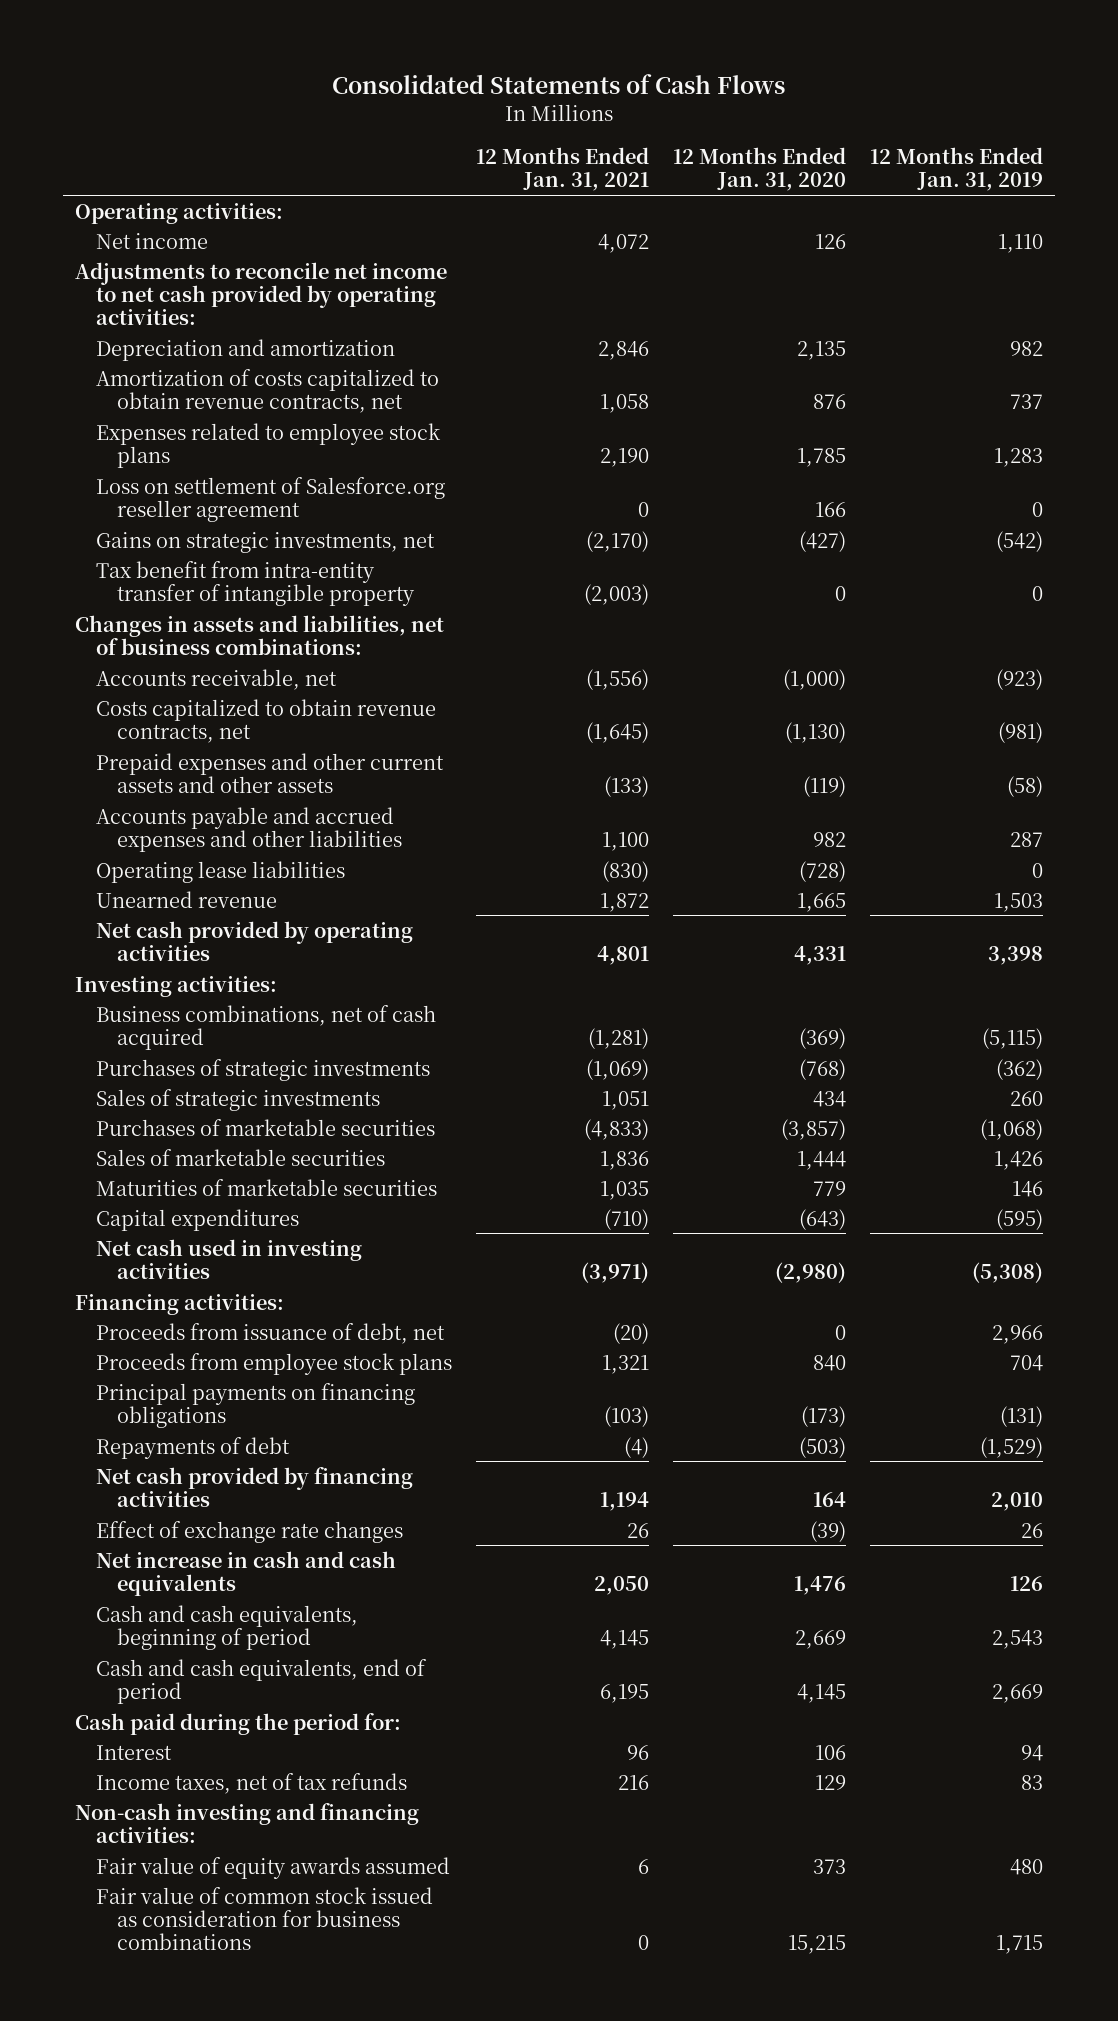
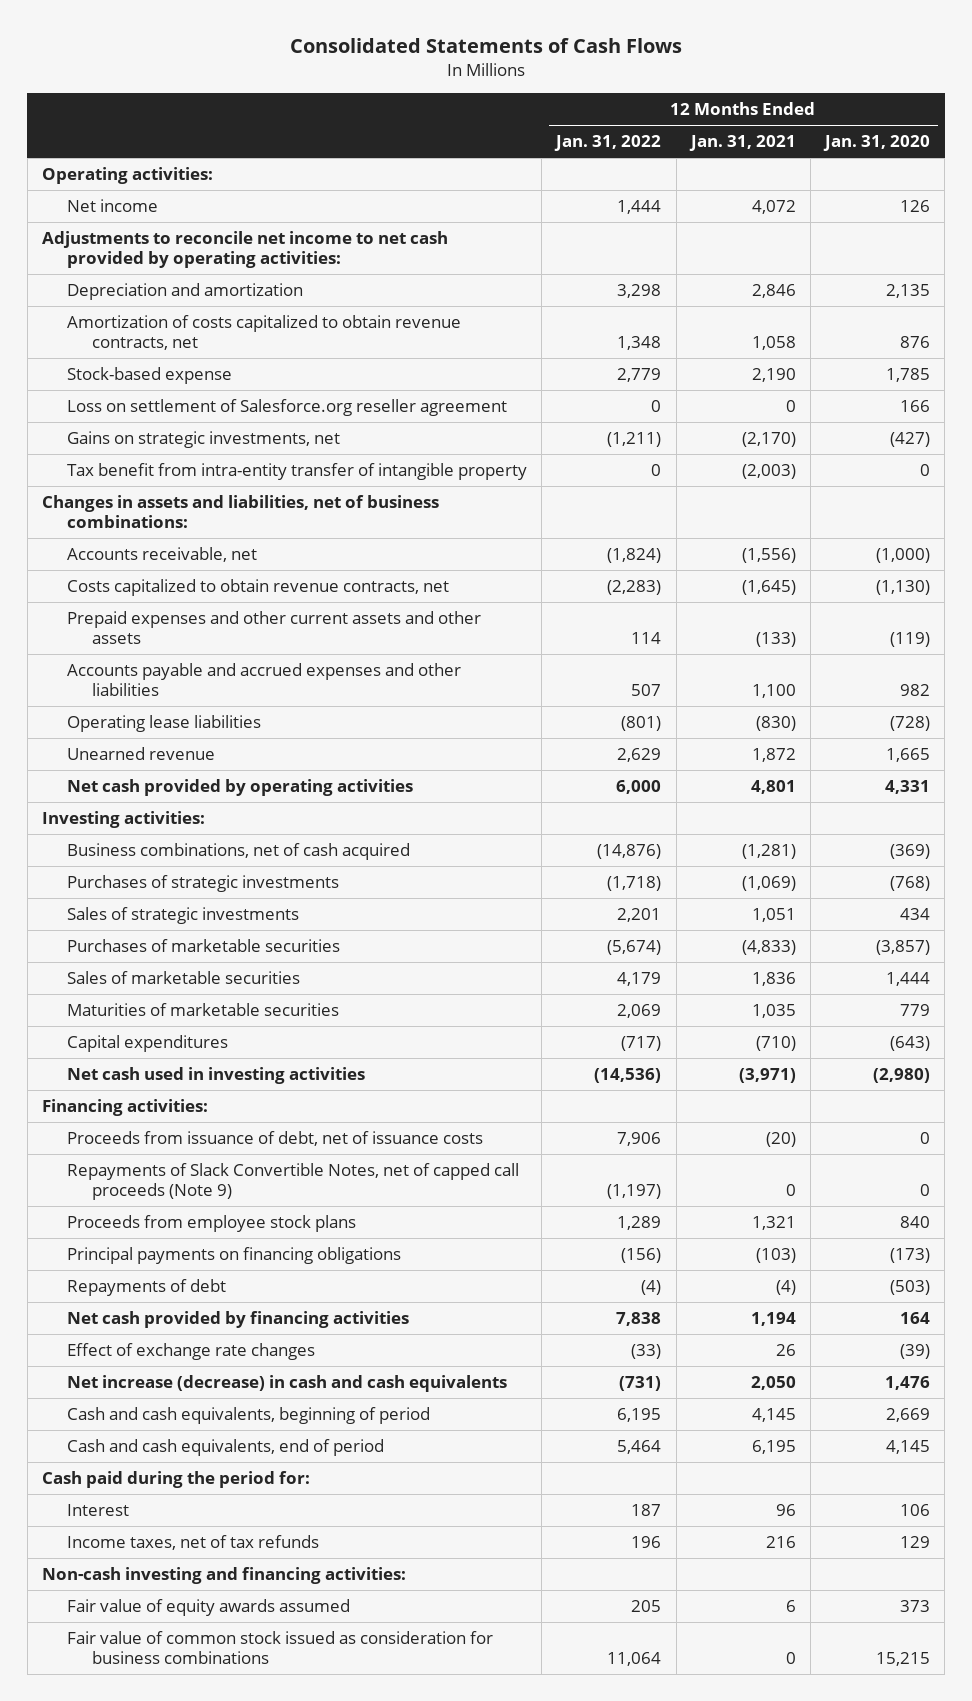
[870,146,1044,192] 12 Months Ended Jan. 31, 2019 -> none
none -> [554,135,662,152] Jan. 31, 2022
[95,422,441,468] Expenses related to employee stock plans -> [67,366,233,384] Stock-based expense
[95,1322,445,1344] Proceeds from issuance of debt, net -> [67,1130,484,1146] Proceeds from issuance of debt, net of issuance costs
none -> [67,1162,520,1201] Repayments of Slack Convertible Notes, net of capped call proceeds (Note 9)
[95,1550,396,1596] Net increase in cash and cash equivalents -> [67,1374,508,1392] Net increase (decrease) in cash and cash equivalents

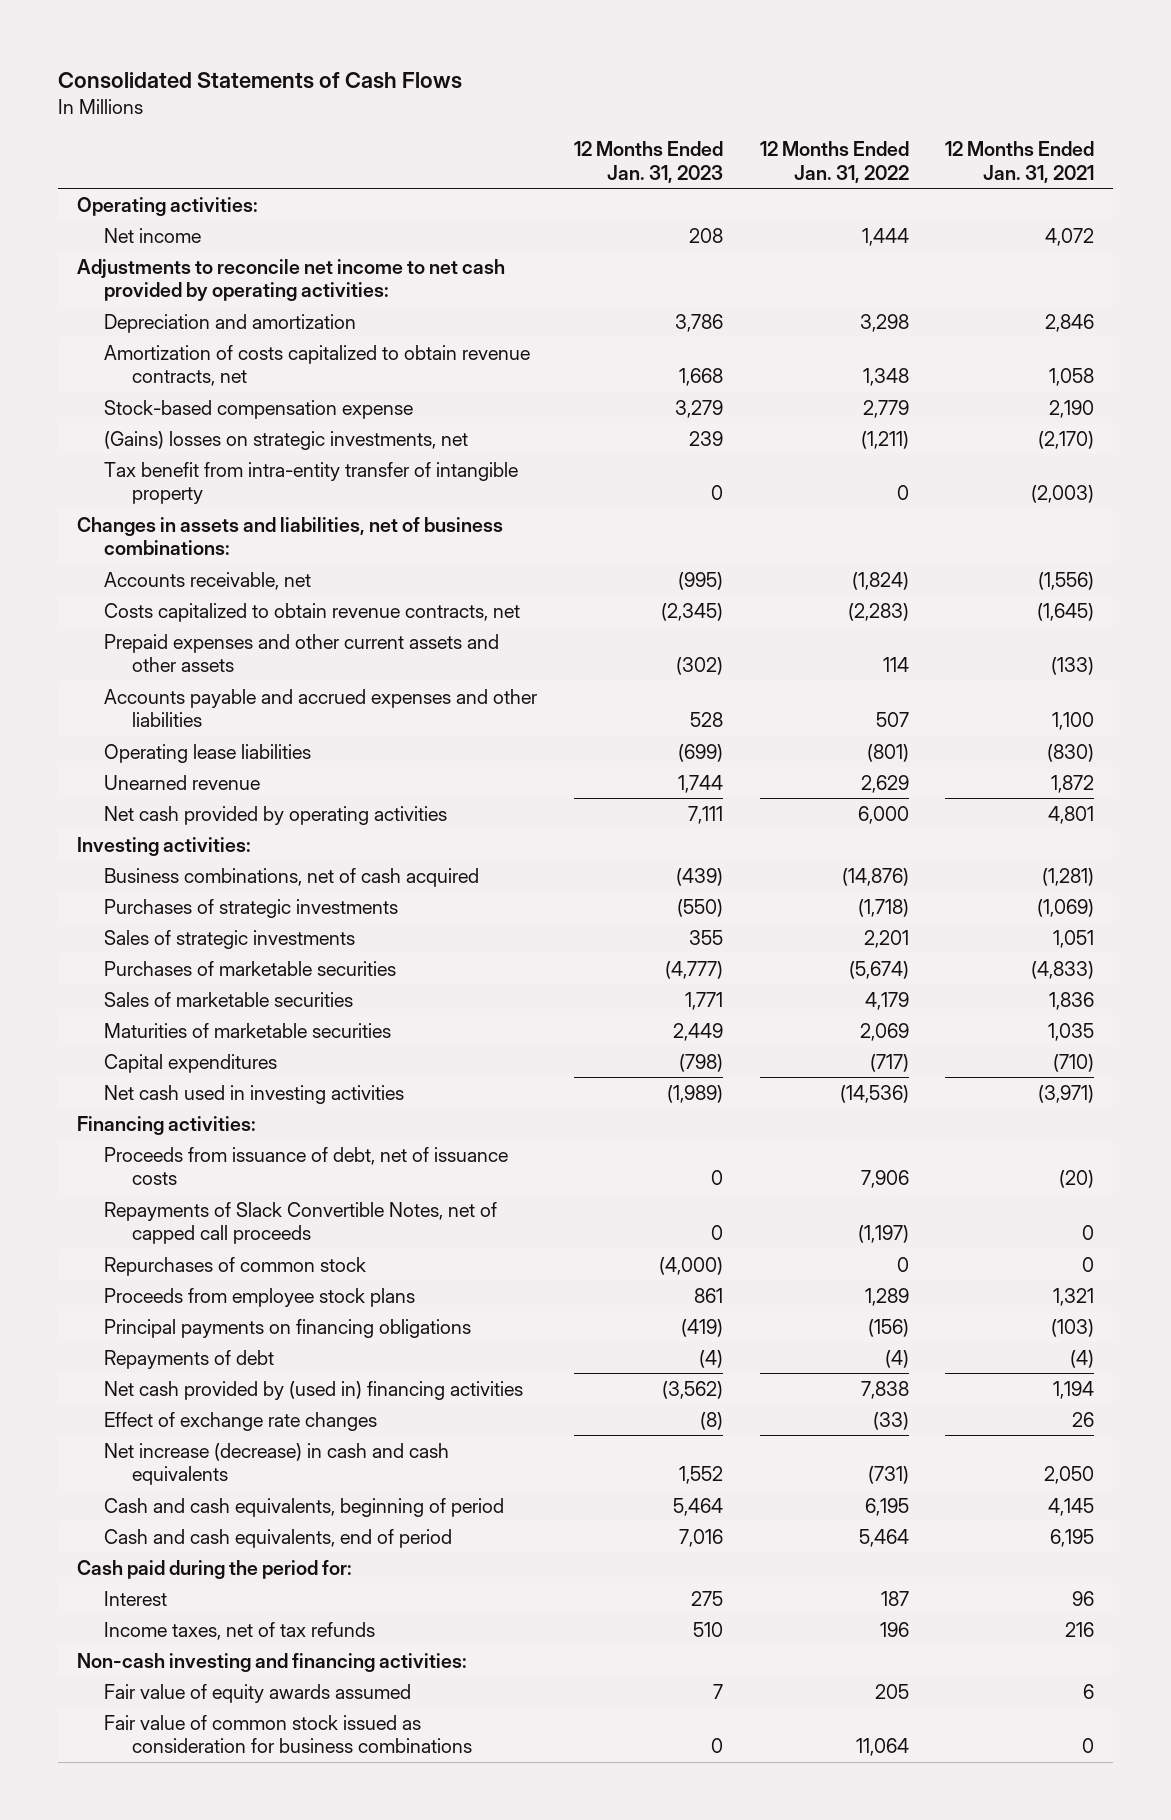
[823,135,931,152] Jan. 31, 2020 -> none
none -> [574,141,724,183] 12 Months Ended Jan. 31, 2023
[67,398,508,416] Loss on settlement of Salesforce.org reseller agreement -> none
[67,366,233,384] Stock-based expense -> [104,399,414,419] Stock-based compensation expense
[67,430,341,448] Gains on strategic investments, net -> [104,430,469,450] (Gains) losses on strategic investments, net
[67,1162,520,1201] Repayments of Slack Convertible Notes, net of capped call proceeds (Note 9) -> [104,1201,498,1245] Repayments of Slack Convertible Notes, net of capped call proceeds
none -> [104,1256,367,1276] Repurchases of common stock
[67,1310,410,1328] Net cash provided by financing activities -> [104,1380,524,1400] Net cash provided by (used in) financing activities

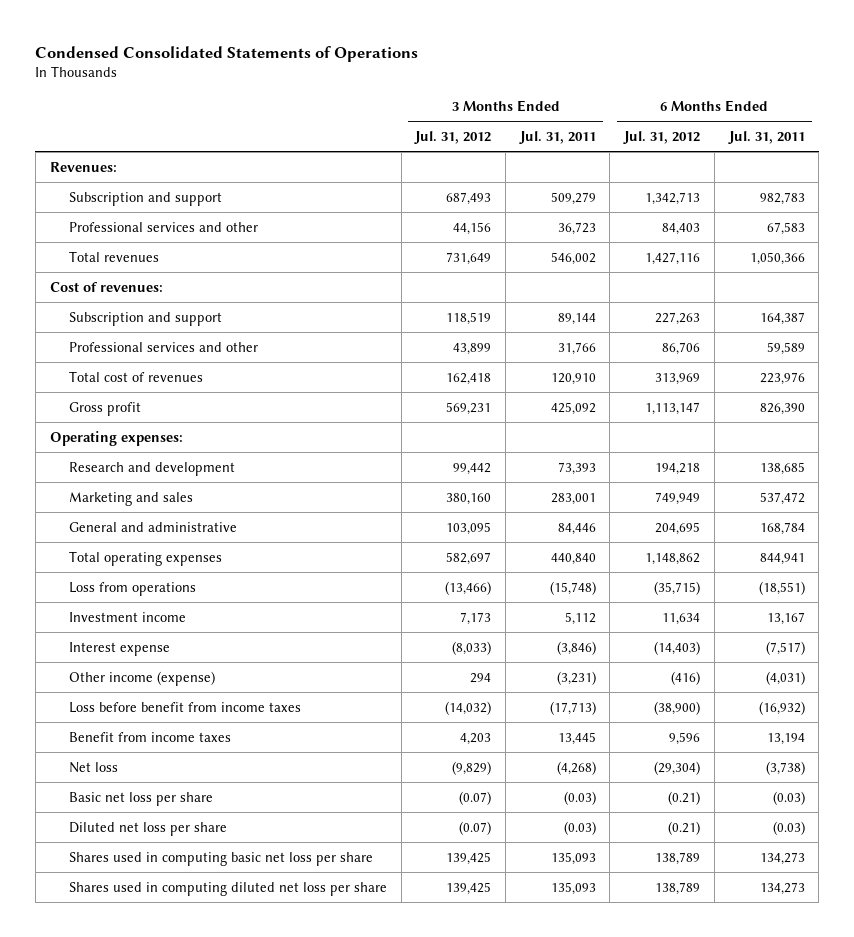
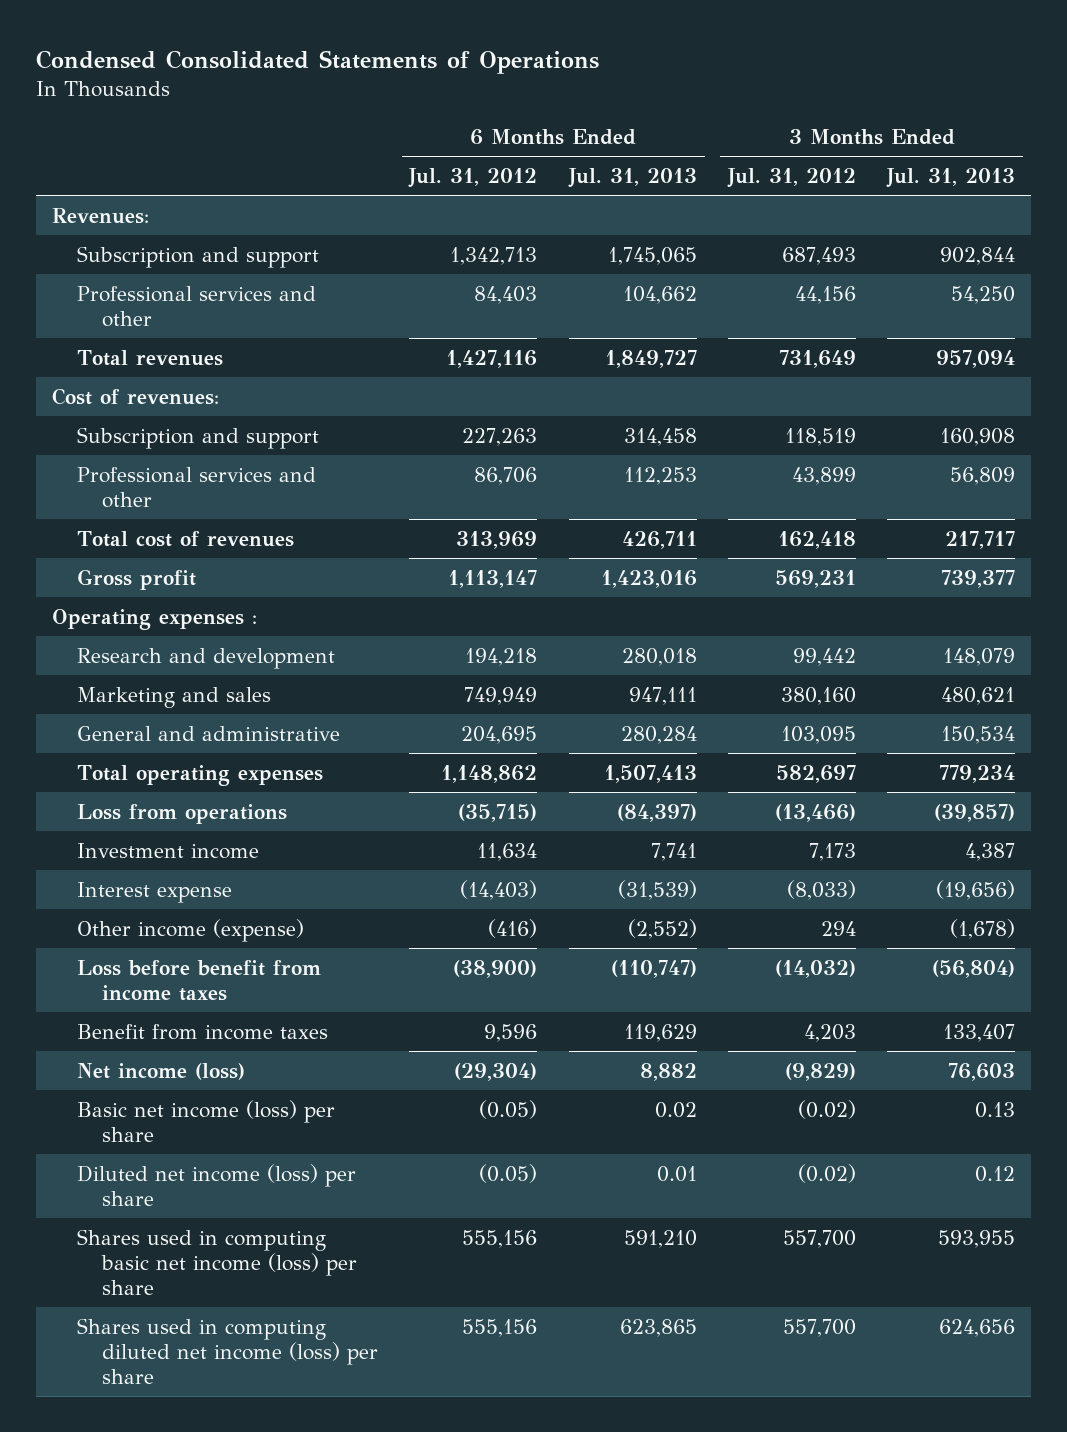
[518,130,596,144] Jul. 31, 2011 -> none
[727,130,805,144] Jul. 31, 2011 -> none
none -> [567,167,697,188] Jul. 31, 2013
none -> [886,167,1016,188] Jul. 31, 2013
[49,430,183,446] Operating expenses: -> [51,608,257,630] Operating expenses :
[69,761,119,773] Net loss -> [76,1062,245,1080] Net income (loss)
[69,791,214,806] Basic net loss per share -> [76,1099,335,1142] Basic net income (loss) per share
[459,790,492,805] (0.07) -> [798,1099,857,1119] (0.02)
[668,790,701,805] (0.21) -> [479,1099,538,1119] (0.05)
[69,821,228,836] Diluted net loss per share -> [76,1163,356,1206] Diluted net income (loss) per share
[459,820,492,835] (0.07) -> [798,1163,857,1183] (0.02)
[668,820,701,835] (0.21) -> [479,1163,538,1183] (0.05)
[69,851,374,866] Shares used in computing basic net loss per share -> [76,1228,358,1296] Shares used in computing basic net income (loss) per share
[446,851,492,865] 139,425 -> [783,1229,857,1248] 557,700
[655,851,701,865] 138,789 -> [462,1229,538,1248] 555,156
[69,881,388,896] Shares used in computing diluted net loss per share -> [76,1317,379,1385] Shares used in computing diluted net income (loss) per share
[446,881,492,895] 139,425 -> [783,1318,857,1337] 557,700
[655,881,701,895] 138,789 -> [462,1318,538,1337] 555,156

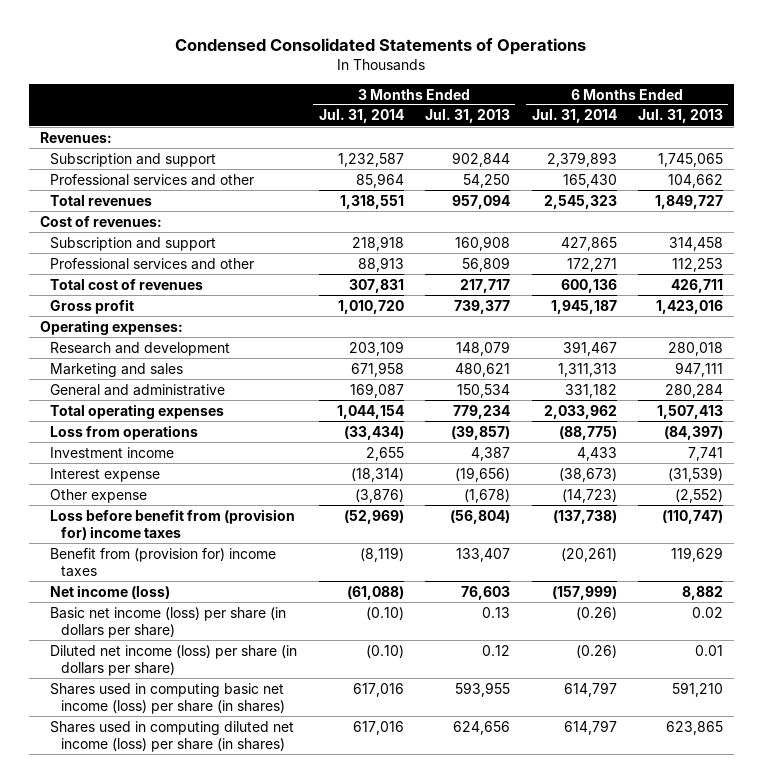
[408,167,538,188] Jul. 31, 2012 -> none
[727,167,857,188] Jul. 31, 2012 -> none
none -> [318,109,404,124] Jul. 31, 2014
none -> [531,109,617,124] Jul. 31, 2014
[51,608,257,630] Operating expenses : -> [39,319,183,335] Operating expenses:
[76,918,304,942] Other income (expense) -> [50,488,148,503] Other expense
[76,959,321,1001] Loss before benefit from income taxes -> [50,508,296,540] Loss before benefit from (provision for) income taxes
[76,1023,328,1040] Benefit from income taxes -> [50,547,277,577] Benefit from (provision for) income taxes
[76,1099,335,1142] Basic net income (loss) per share -> [50,606,287,638] Basic net income (loss) per share (in dollars per share)
[76,1163,356,1206] Diluted net income (loss) per share -> [50,644,298,676] Diluted net income (loss) per share (in dollars per share)
[76,1228,358,1296] Shares used in computing basic net income (loss) per share -> [50,682,285,714] Shares used in computing basic net income (loss) per share (in shares)
[76,1317,379,1385] Shares used in computing diluted net income (loss) per share -> [50,720,295,752] Shares used in computing diluted net income (loss) per share (in shares)

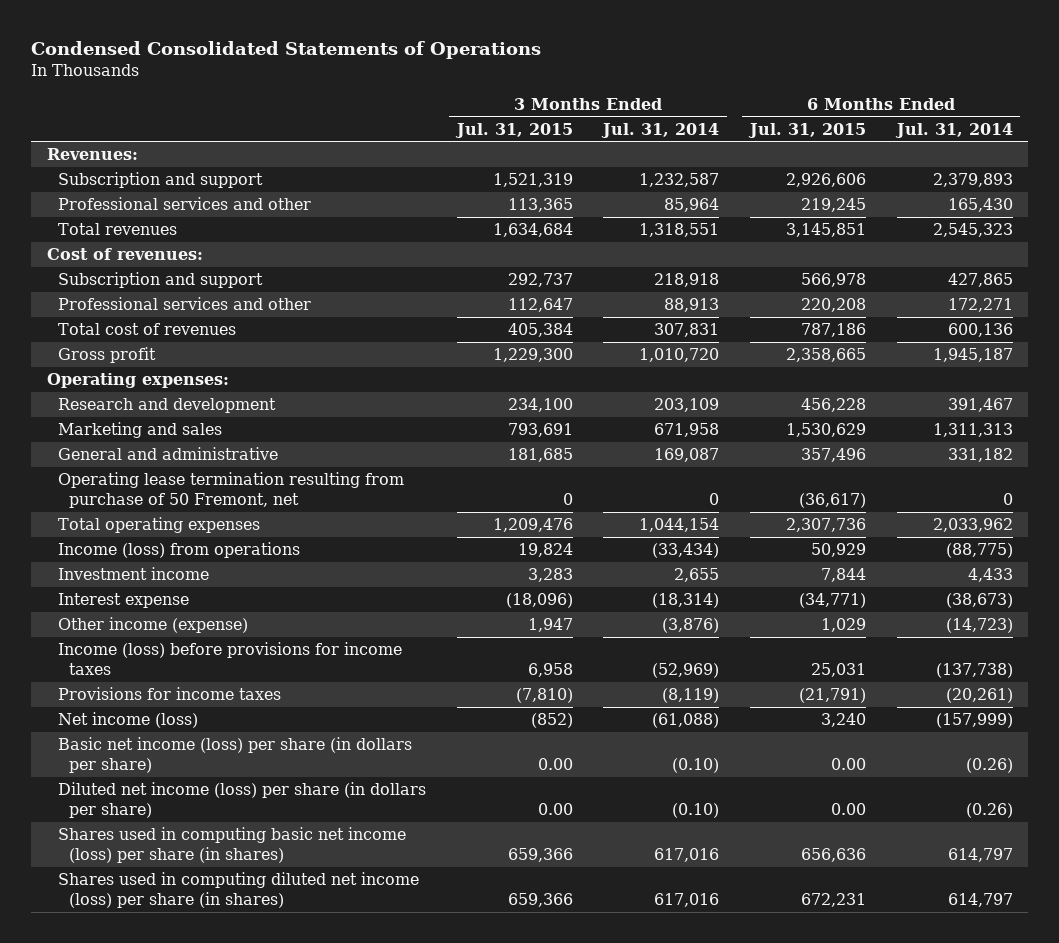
[425,109,511,124] Jul. 31, 2013 -> none
[638,109,724,124] Jul. 31, 2013 -> none
none -> [454,122,573,138] Jul. 31, 2015
none -> [748,122,867,138] Jul. 31, 2015
none -> [57,472,404,509] Operating lease termination resulting from purchase of 50 Fremont, net
[50,424,199,440] Loss from operations -> [57,542,300,559] Income (loss) from operations
[50,488,148,503] Other expense -> [57,617,248,634] Other income (expense)
[50,508,296,540] Loss before benefit from (provision for) income taxes -> [57,642,402,676] Income (loss) before provisions for income taxes
[50,547,277,577] Benefit from (provision for) income taxes -> [57,687,281,701] Provisions for income taxes

